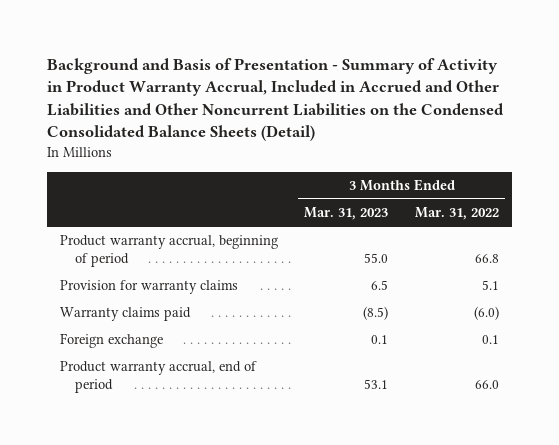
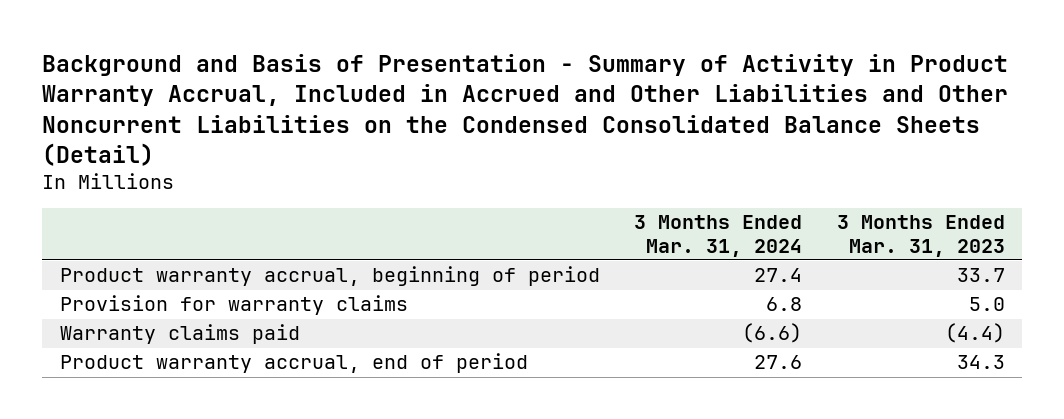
[414,207,499,221] Mar. 31, 2022 -> none
none -> [634,215,803,257] 3 Months Ended Mar. 31, 2024
[60,333,164,349] Foreign exchange -> none
[364,253,389,264] 55.0 -> [956,268,1005,283] 33.7
[371,280,389,291] 6.5 -> [968,297,1005,312] 5.0
[363,306,389,321] (8.5) -> [944,323,1005,344] (4.4)
[364,379,389,390] 53.1 -> [956,355,1005,370] 34.3

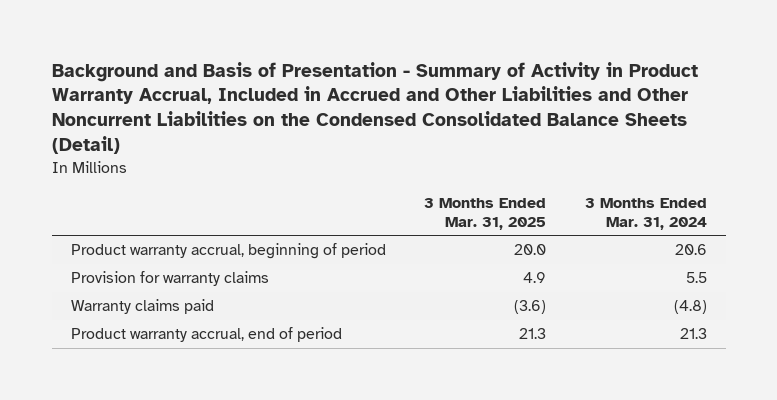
[836,215,1005,257] 3 Months Ended Mar. 31, 2023 -> none
none -> [424,197,547,230] 3 Months Ended Mar. 31, 2025
[754,268,803,283] 27.4 -> [674,244,707,256] 20.6
[766,297,803,312] 6.8 -> [685,272,707,284] 5.5
[742,323,803,344] (6.6) -> [673,300,707,315] (4.8)
[754,355,803,370] 27.6 -> [679,328,707,340] 21.3

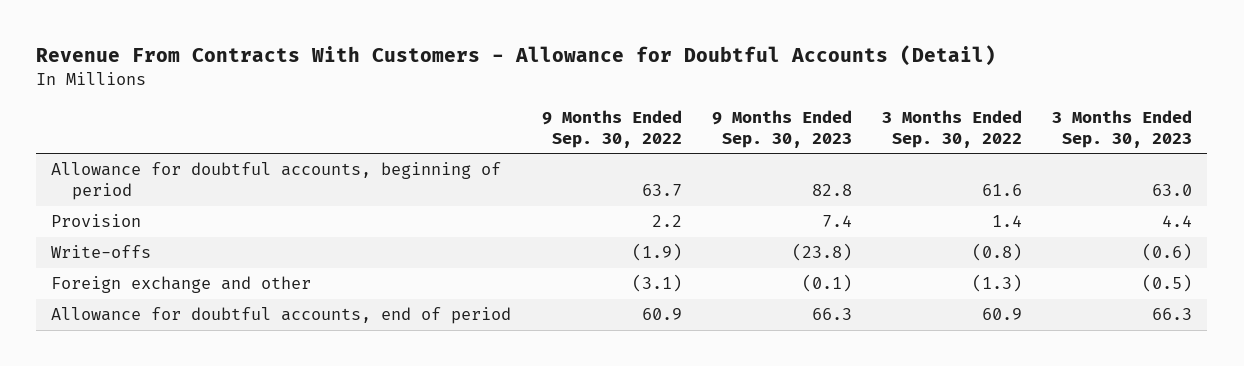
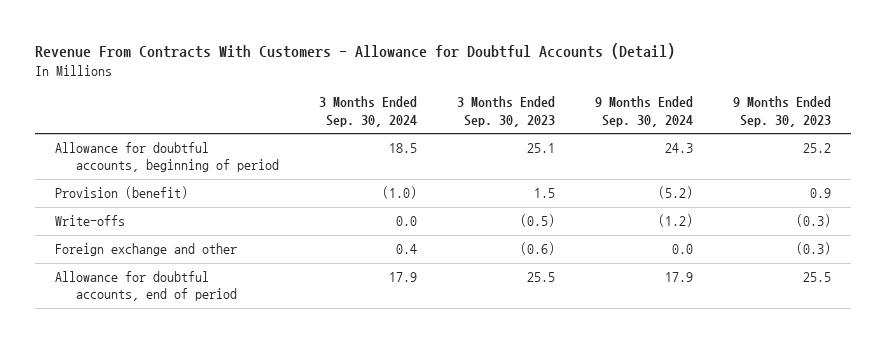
[541,109,682,148] 9 Months Ended Sep. 30, 2022 -> none
[882,109,1023,148] 3 Months Ended Sep. 30, 2022 -> none
none -> [318,96,417,127] 3 Months Ended Sep. 30, 2024
none -> [594,96,693,127] 9 Months Ended Sep. 30, 2024
[811,184,852,197] 82.8 -> [802,143,831,154] 25.2
[1152,184,1193,197] 63.0 -> [526,143,555,154] 25.1
[51,214,142,228] Provision -> [55,186,189,200] Provision (benefit)
[821,215,852,228] 7.4 -> [809,188,831,199] 0.9
[1162,215,1193,228] 4.4 -> [533,188,555,199] 1.5
[791,243,852,262] (23.8) -> [795,214,831,228] (0.3)
[1142,243,1193,262] (0.6) -> [519,214,555,228] (0.5)
[801,274,852,293] (0.1) -> [795,242,831,256] (0.3)
[1142,274,1193,293] (0.5) -> [519,242,555,256] (0.6)
[811,308,852,321] 66.3 -> [802,272,831,283] 25.5
[1152,308,1193,321] 66.3 -> [526,272,555,283] 25.5

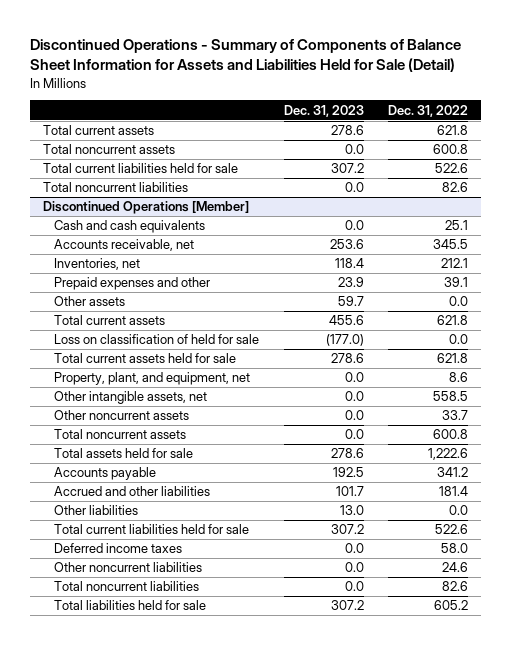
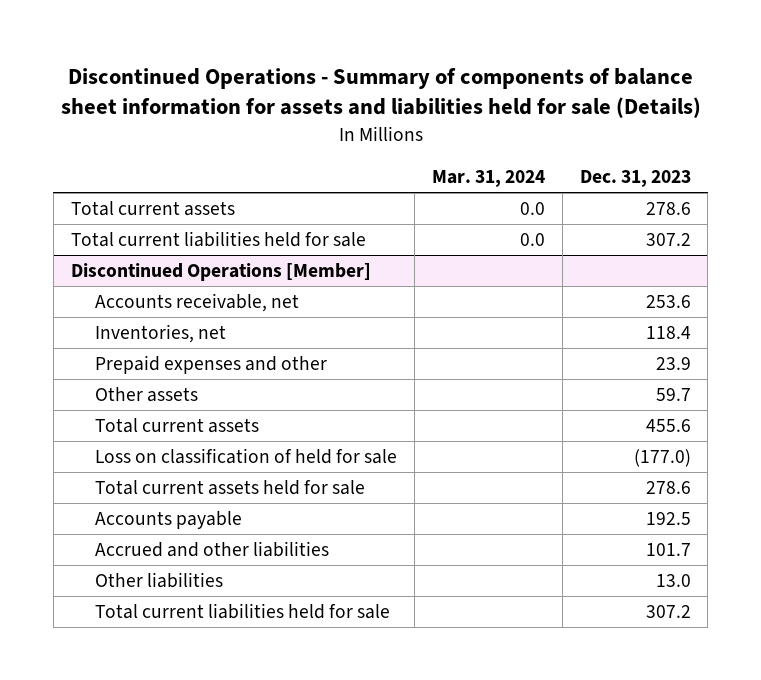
[30,39,462,73] Discontinued Operations - Summary of Components of Balance Sheet Information for Assets and Liabilities Held for Sale (Detail) -> [60,67,701,119] Discontinued Operations - Summary of components of balance sheet information for assets and liabilities held for sale (Details)
[388,104,469,117] Dec. 31, 2022 -> none
none -> [431,169,545,187] Mar. 31, 2024
[42,144,175,155] Total noncurrent assets -> none
[42,182,188,193] Total noncurrent liabilities -> none
[53,220,205,234] Cash and cash equivalents -> none
[53,372,250,386] Property, plant, and equipment, net -> none
[53,391,207,405] Other intangible assets, net -> none
[53,410,189,421] Other noncurrent assets -> none
[53,429,186,440] Total noncurrent assets -> none
[53,448,193,459] Total assets held for sale -> none
[53,543,182,554] Deferred income taxes -> none
[53,562,202,573] Other noncurrent liabilities -> none
[53,581,199,592] Total noncurrent liabilities -> none
[53,600,206,611] Total liabilities held for sale -> none

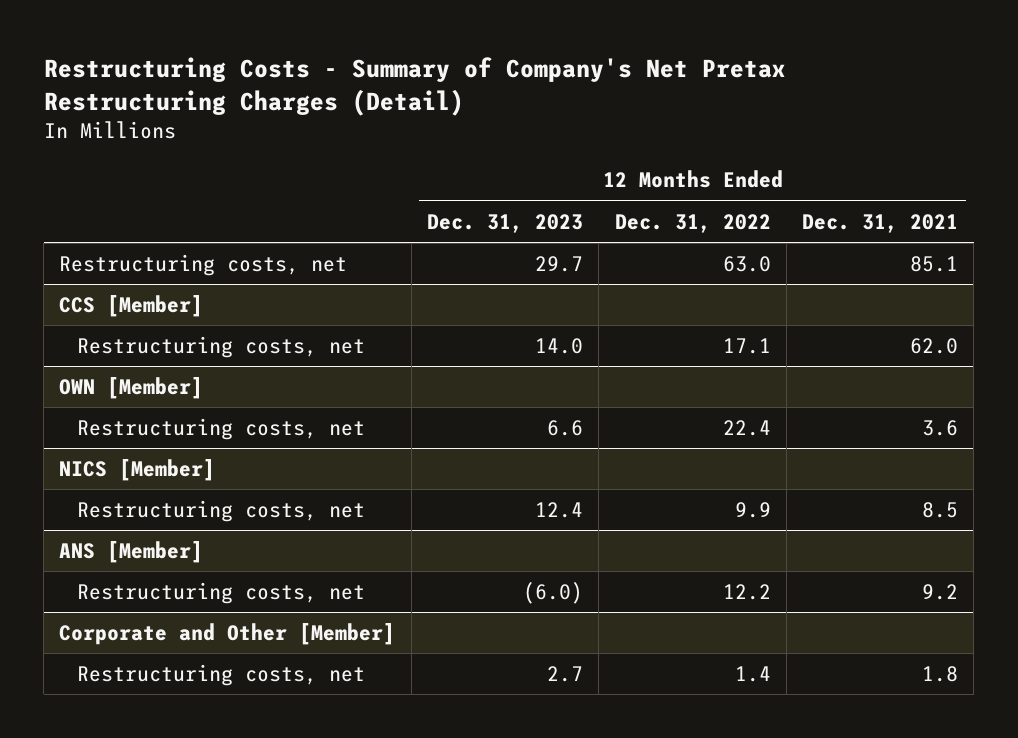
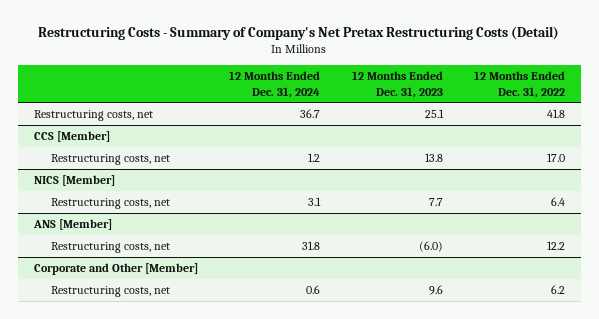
[43,56,786,116] Restructuring Costs - Summary of Company's Net Pretax Restructuring Charges (Detail) -> [38,25,560,40] Restructuring Costs - Summary of Company's Net Pretax Restructuring Costs (Detail)
[802,213,959,233] Dec. 31, 2021 -> none
none -> [229,71,321,98] 12 Months Ended Dec. 31, 2024
[535,256,584,273] 29.7 -> [424,108,444,118] 25.1
[722,256,771,273] 63.0 -> [546,108,565,118] 41.8
[59,377,204,400] OWN [Member] -> none
[77,418,366,441] Restructuring costs, net -> none
[535,338,584,355] 14.0 -> [424,152,443,162] 13.8
[722,338,771,355] 17.1 -> [546,152,565,162] 17.0
[535,502,584,519] 12.4 -> [428,197,443,206] 7.7
[734,502,771,519] 9.9 -> [550,196,565,206] 6.4
[547,666,584,683] 2.7 -> [428,284,443,295] 9.6
[734,666,771,683] 1.4 -> [550,284,565,294] 6.2

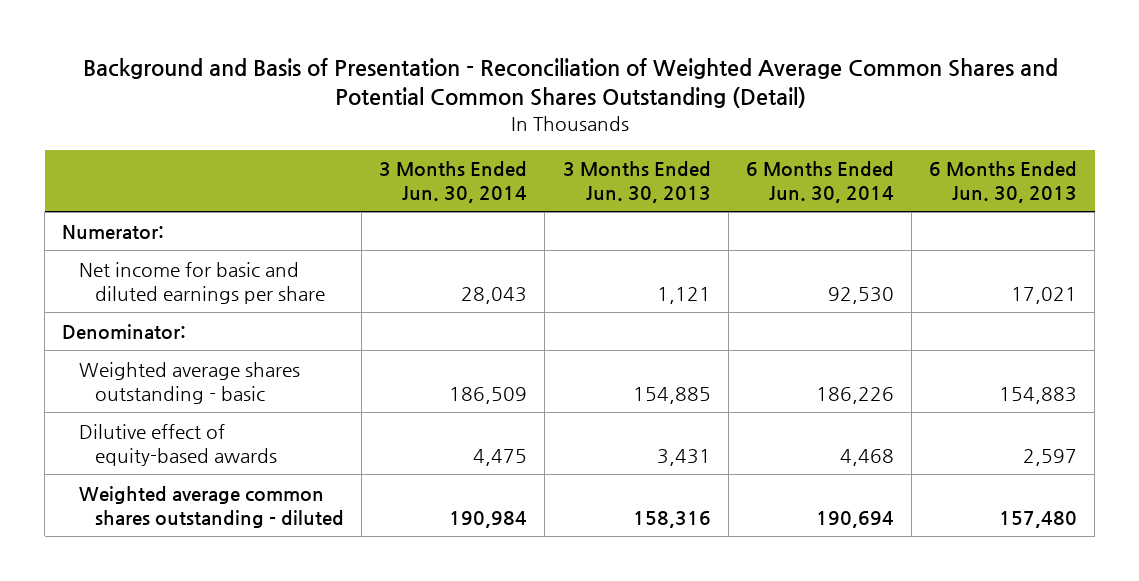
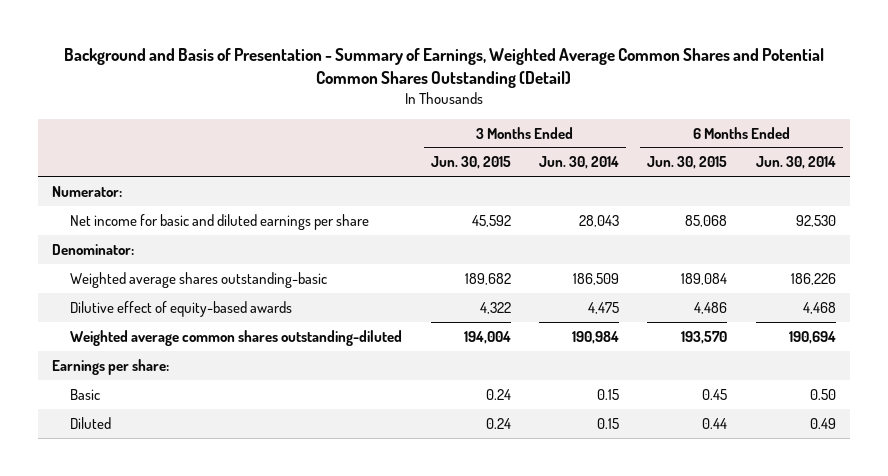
[82,57,1058,109] Background and Basis of Presentation - Reconciliation of Weighted Average Common Shares and Potential Common Shares Outstanding (Detail) -> [63,47,824,88] Background and Basis of Presentation - Summary of Earnings, Weighted Average Common Shares and Potential Common Shares Outstanding (Detail)
[562,161,711,204] 3 Months Ended Jun. 30, 2013 -> none
[929,161,1078,204] 6 Months Ended Jun. 30, 2013 -> none
none -> [430,156,511,170] Jun. 30, 2015
none -> [647,156,728,170] Jun. 30, 2015
[78,361,300,404] Weighted average shares outstanding - basic -> [70,271,328,288] Weighted average shares outstanding-basic
[78,485,345,528] Weighted average common shares outstanding - diluted -> [70,329,403,346] Weighted average common shares outstanding-diluted
none -> [52,358,170,375] Earnings per share:
none -> [70,388,101,400] Basic
none -> [70,416,112,429] Diluted

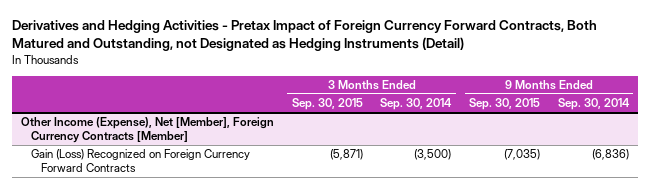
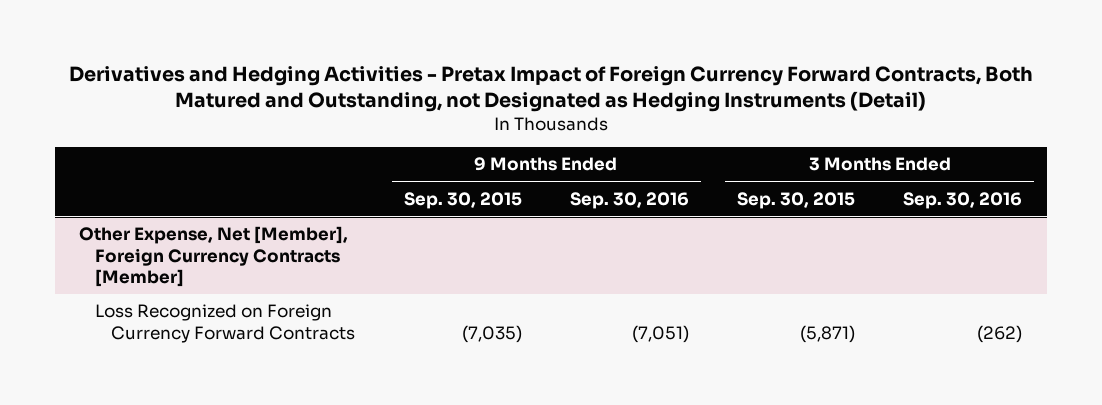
[380,98,453,111] Sep. 30, 2014 -> none
[557,98,630,111] Sep. 30, 2014 -> none
none -> [569,191,689,209] Sep. 30, 2016
none -> [903,191,1023,209] Sep. 30, 2016
[20,117,274,144] Other Income (Expense), Net [Member], Foreign Currency Contracts [Member] -> [79,226,349,288] Other Expense, Net [Member], Foreign Currency Contracts [Member]
[30,149,250,173] Gain (Loss) Recognized on Foreign Currency Forward Contracts -> [95,304,356,343] Loss Recognized on Foreign Currency Forward Contracts

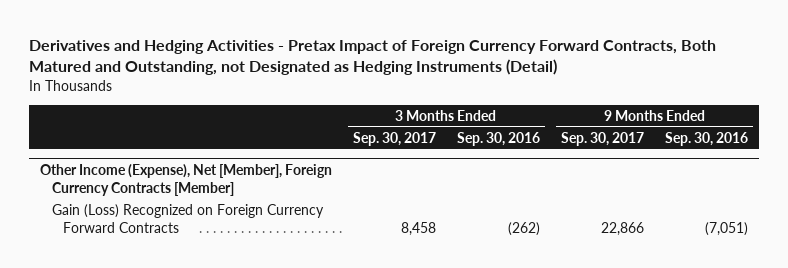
[403,191,522,209] Sep. 30, 2015 -> none
[737,191,856,209] Sep. 30, 2015 -> none
none -> [352,131,436,146] Sep. 30, 2017
none -> [561,131,645,146] Sep. 30, 2017
[79,226,349,288] Other Expense, Net [Member], Foreign Currency Contracts [Member] -> [39,163,332,196] Other Income (Expense), Net [Member], Foreign Currency Contracts [Member]
[95,304,356,343] Loss Recognized on Foreign Currency Forward Contracts -> [51,203,324,233] Gain (Loss) Recognized on Foreign Currency Forward Contracts

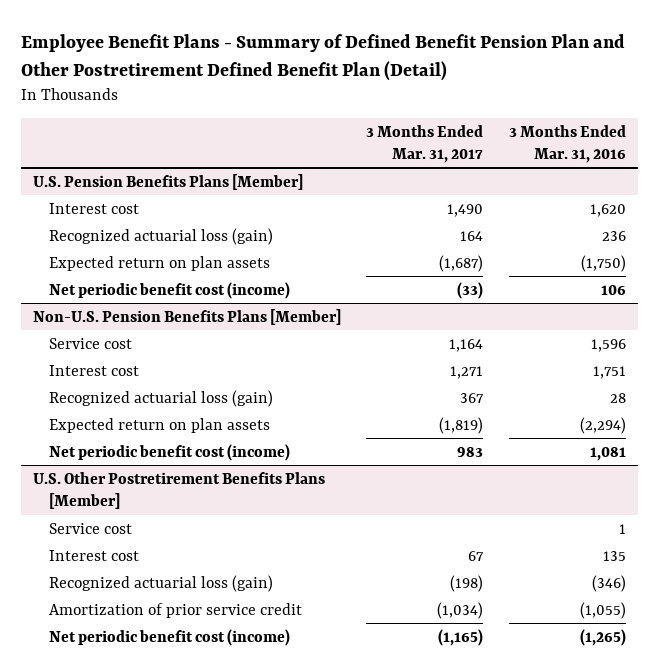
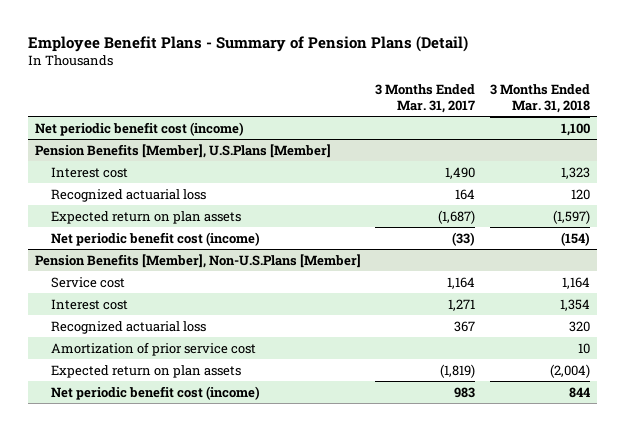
[20,34,625,82] Employee Benefit Plans - Summary of Defined Benefit Pension Plan and Other Postretirement Defined Benefit Plan (Detail) -> [27,35,468,52] Employee Benefit Plans - Summary of Pension Plans (Detail)
[508,124,626,163] 3 Months Ended Mar. 31, 2016 -> none
none -> [489,83,590,114] 3 Months Ended Mar. 31, 2018
none -> [34,121,244,136] Net periodic benefit cost (income)
[33,173,304,190] U.S. Pension Benefits Plans [Member] -> [34,143,331,158] Pension Benefits [Member], U.S.Plans [Member]
[48,227,273,245] Recognized actuarial loss (gain) -> [50,188,206,202] Recognized actuarial loss
[33,308,342,325] Non-U.S. Pension Benefits Plans [Member] -> [34,253,361,268] Pension Benefits [Member], Non-U.S.Plans [Member]
[48,389,273,407] Recognized actuarial loss (gain) -> [50,320,206,334] Recognized actuarial loss
none -> [50,341,256,356] Amortization of prior service cost
[33,471,326,509] U.S. Other Postretirement Benefits Plans [Member] -> none
[48,522,132,534] Service cost -> none
[48,549,139,561] Interest cost -> none
[48,574,273,592] Recognized actuarial loss (gain) -> none
[48,602,302,618] Amortization of prior service credit -> none
[48,628,290,646] Net periodic benefit cost (income) -> none

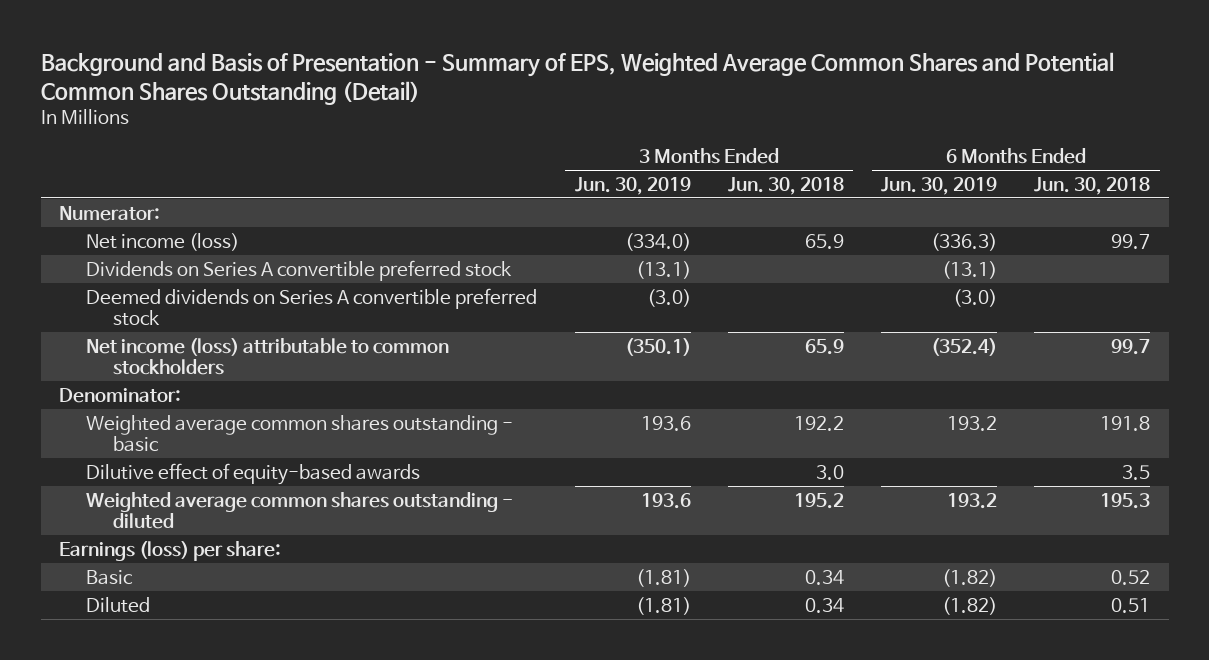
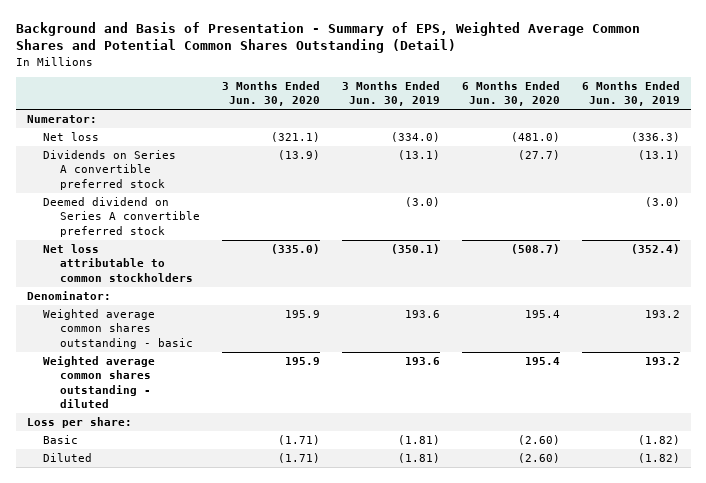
[727,176,844,195] Jun. 30, 2018 -> none
[1034,176,1151,195] Jun. 30, 2018 -> none
none -> [221,81,320,107] 3 Months Ended Jun. 30, 2020
none -> [461,81,560,107] 6 Months Ended Jun. 30, 2020
[86,232,240,251] Net income (loss) -> [43,132,100,142] Net loss
[86,287,538,327] Deemed dividends on Series A convertible preferred stock -> [43,197,200,237] Deemed dividend on Series A convertible preferred stock
[86,337,450,376] Net income (loss) attributable to common stockholders -> [43,244,193,282] Net loss attributable to common stockholders
[86,462,421,485] Dilutive effect of equity-based awards -> none
[59,540,282,561] Earnings (loss) per share: -> [26,417,132,429] Loss per share:

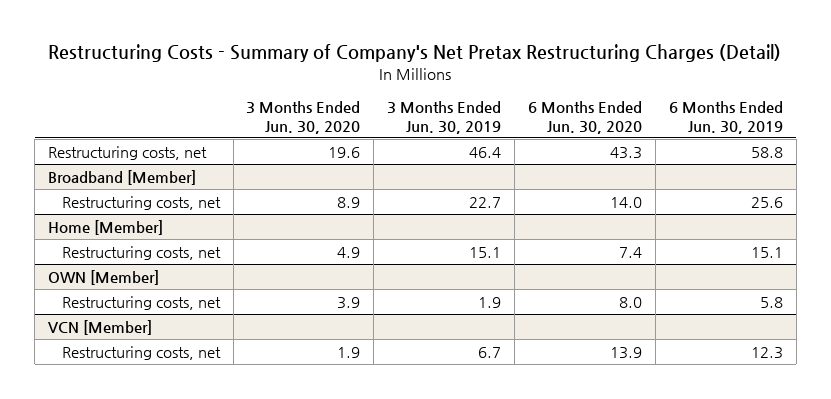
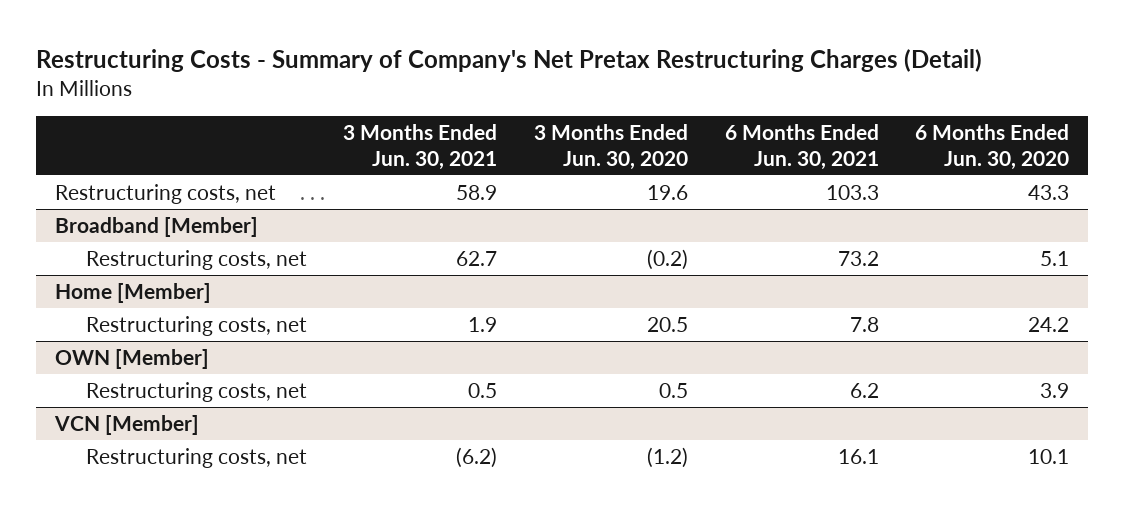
[387,100,502,134] 3 Months Ended Jun. 30, 2019 -> none
[668,100,783,134] 6 Months Ended Jun. 30, 2019 -> none
none -> [343,124,498,170] 3 Months Ended Jun. 30, 2021
none -> [724,124,879,170] 6 Months Ended Jun. 30, 2021
[337,196,361,208] 8.9 -> [647,248,689,270] (0.2)
[609,196,642,208] 14.0 -> [1040,250,1070,266] 5.1
[337,246,361,258] 4.9 -> [647,316,689,332] 20.5
[618,246,642,258] 7.4 -> [1028,316,1070,332] 24.2
[337,296,361,309] 3.9 -> [659,382,689,398] 0.5
[618,296,642,308] 8.0 -> [1040,382,1070,398] 3.9
[337,346,361,358] 1.9 -> [647,446,689,468] (1.2)
[609,346,642,359] 13.9 -> [1028,448,1070,464] 10.1

